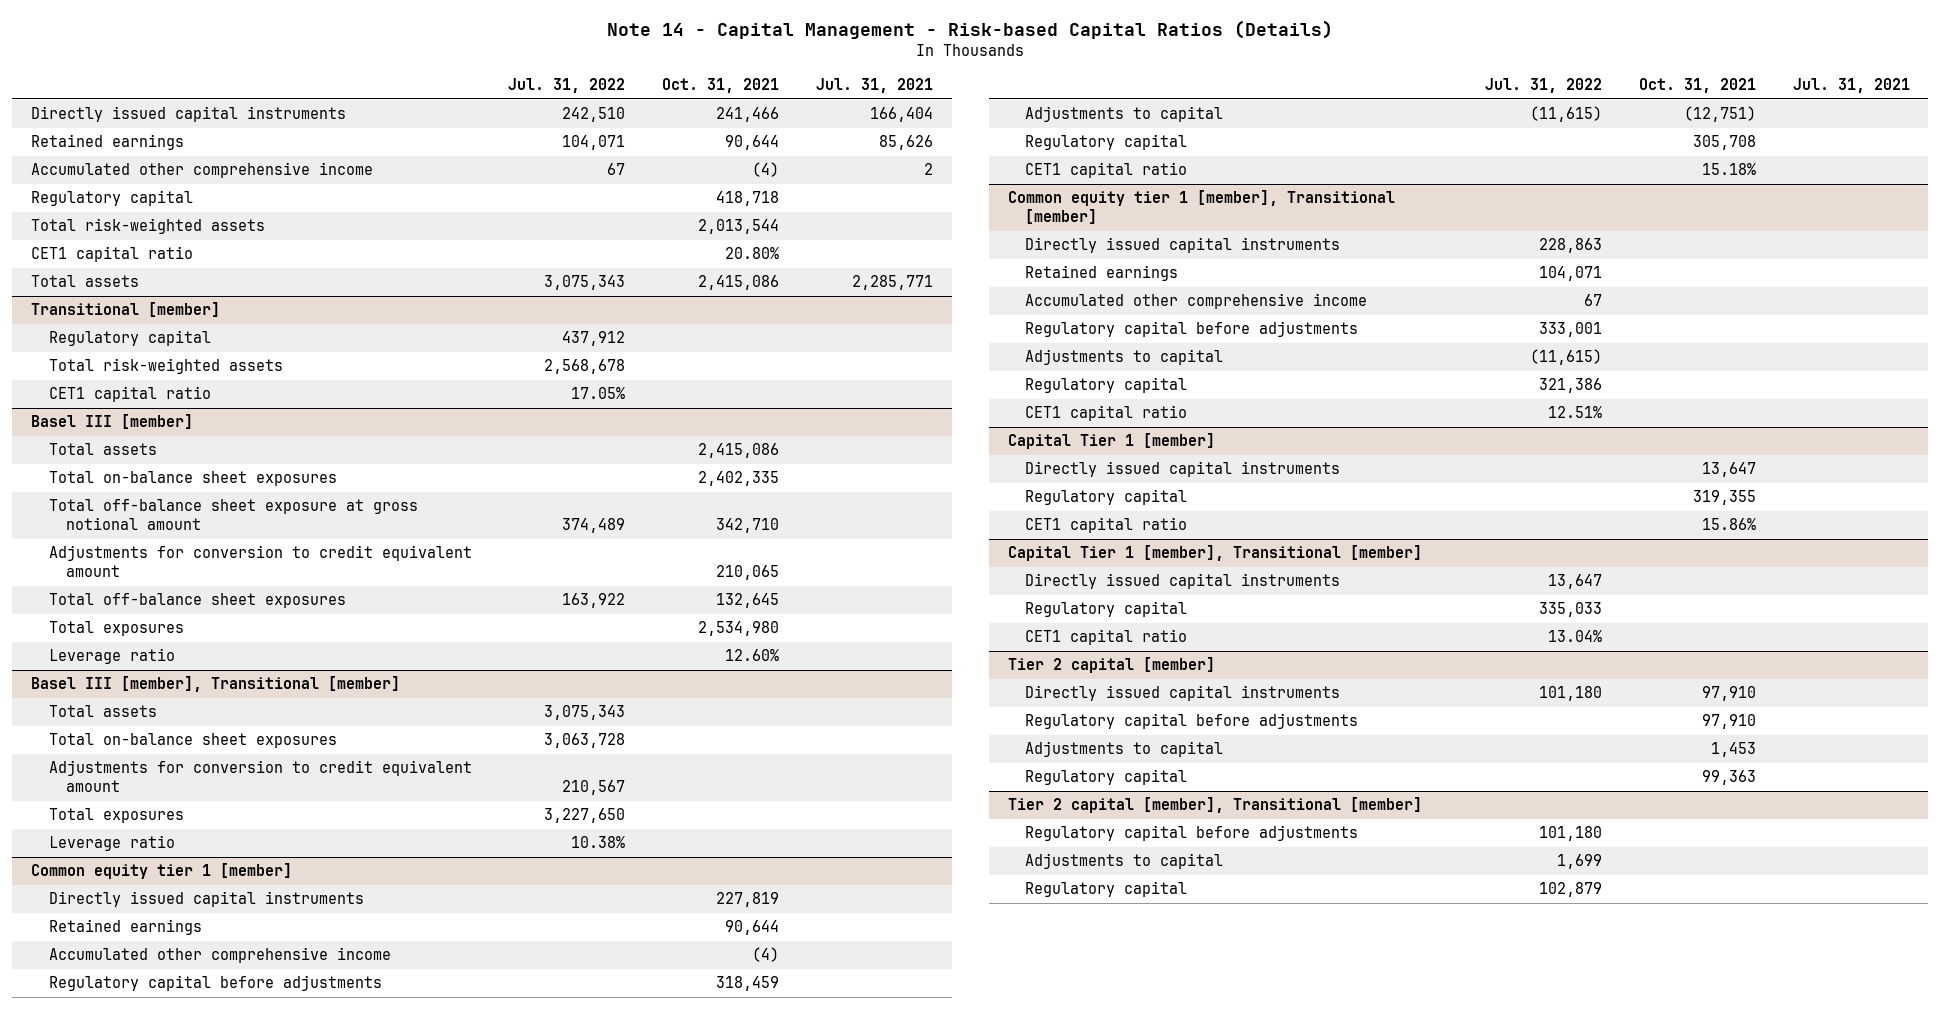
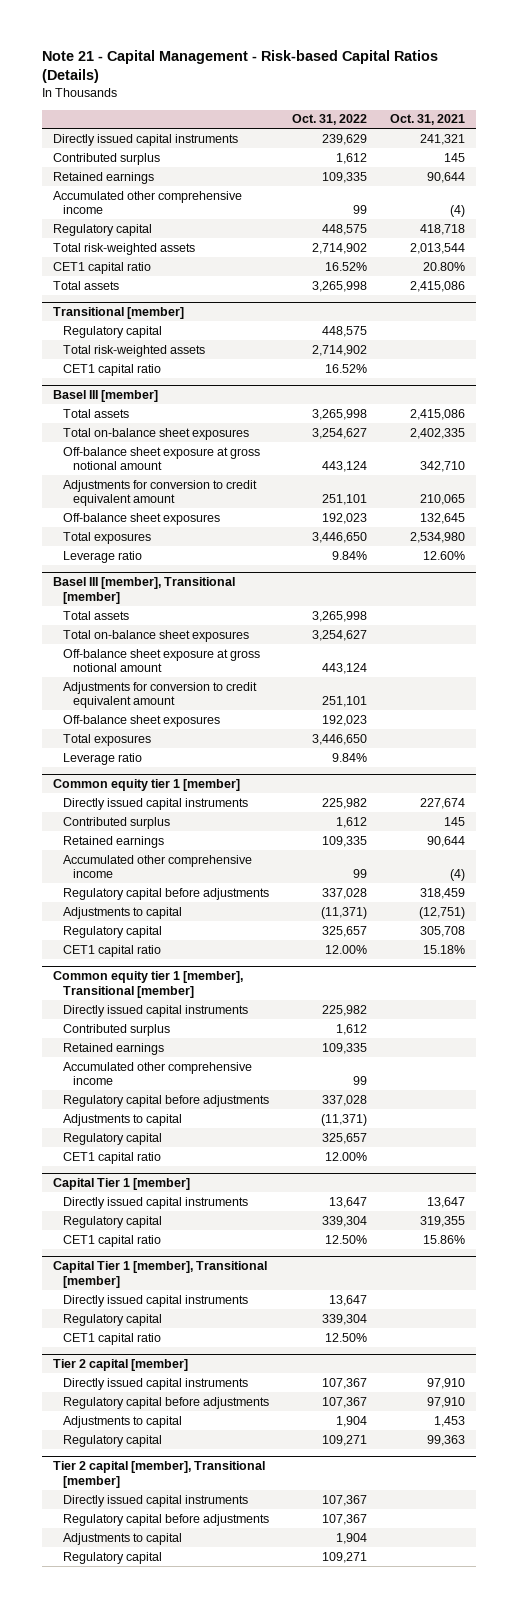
[607,19,1334,39] Note 14 - Capital Management - Risk-based Capital Ratios (Details) -> [41,50,438,84] Note 21 - Capital Management - Risk-based Capital Ratios (Details)
[508,78,626,94] Jul. 31, 2022 -> none
[816,78,934,94] Jul. 31, 2021 -> none
none -> [291,114,367,126] Oct. 31, 2022
[716,107,780,123] 241,466 -> [419,133,465,145] 241,321
none -> [53,152,161,165] Contributed surplus
[48,499,418,531] Total off-balance sheet exposure at gross notional amount -> [62,446,260,471] Off-balance sheet exposure at gross notional amount
[48,593,346,609] Total off-balance sheet exposures -> [62,512,220,525] Off-balance sheet exposures
none -> [62,648,260,673] Off-balance sheet exposure at gross notional amount
none -> [62,714,220,727] Off-balance sheet exposures
[716,892,780,908] 227,819 -> [419,797,465,809] 227,674
none -> [62,816,170,829] Contributed surplus
none -> [62,1023,170,1036] Contributed surplus
none -> [62,1494,248,1507] Directly issued capital instruments

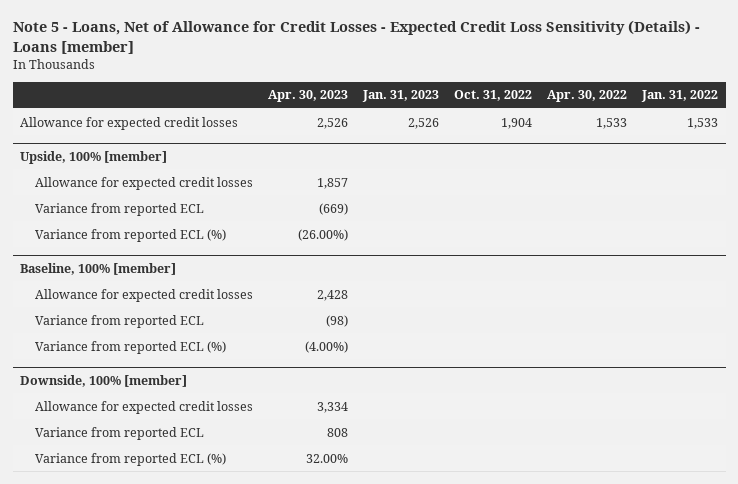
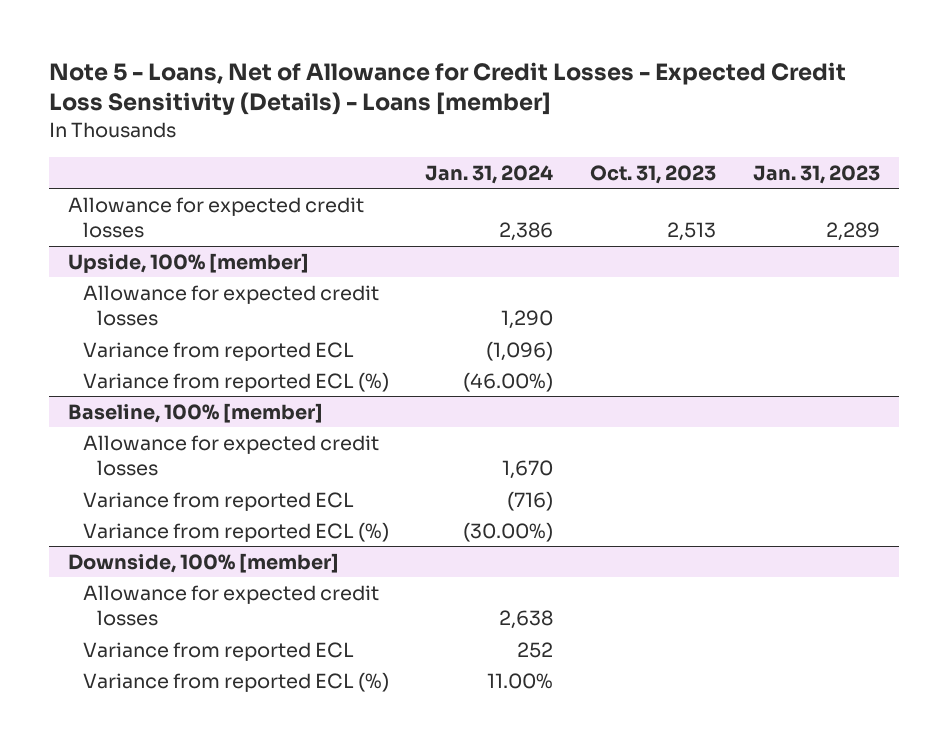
[268,90,349,103] Apr. 30, 2023 -> none
[454,90,533,102] Oct. 31, 2022 -> none
[547,90,628,103] Apr. 30, 2022 -> none
[641,90,719,103] Jan. 31, 2022 -> none
none -> [425,164,554,184] Jan. 31, 2024
none -> [590,164,717,184] Oct. 31, 2023
[408,117,440,129] 2,526 -> [826,222,881,242] 2,289

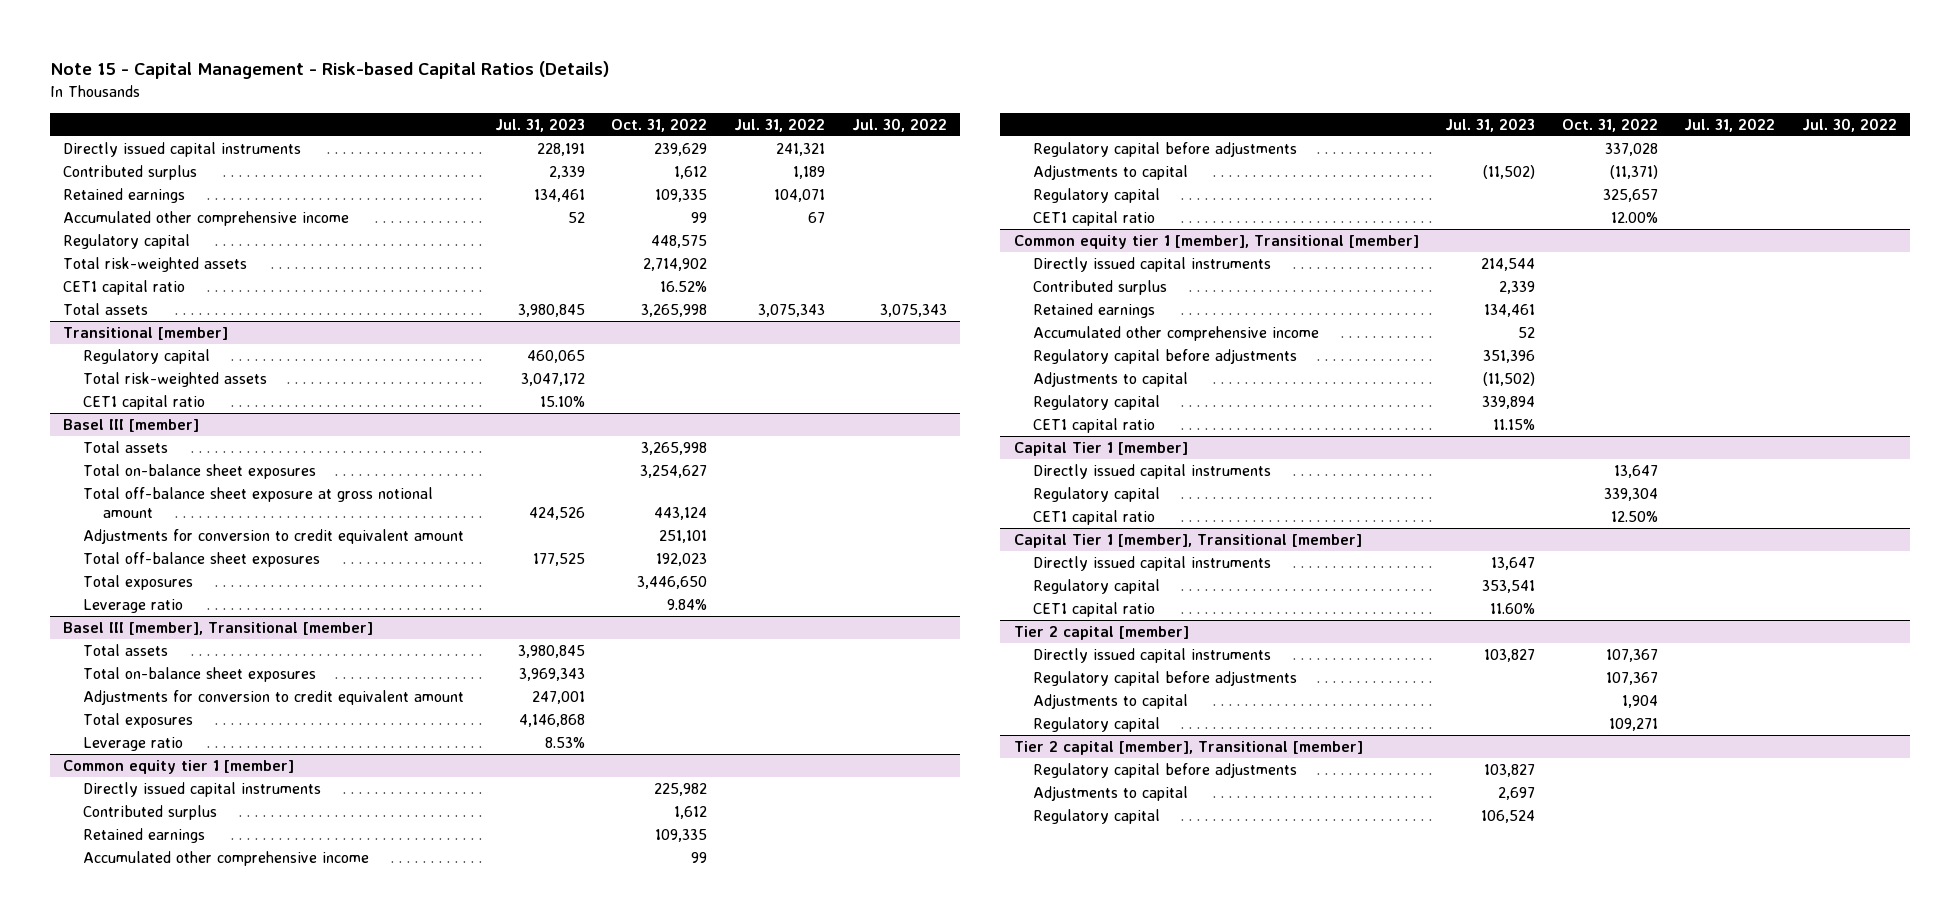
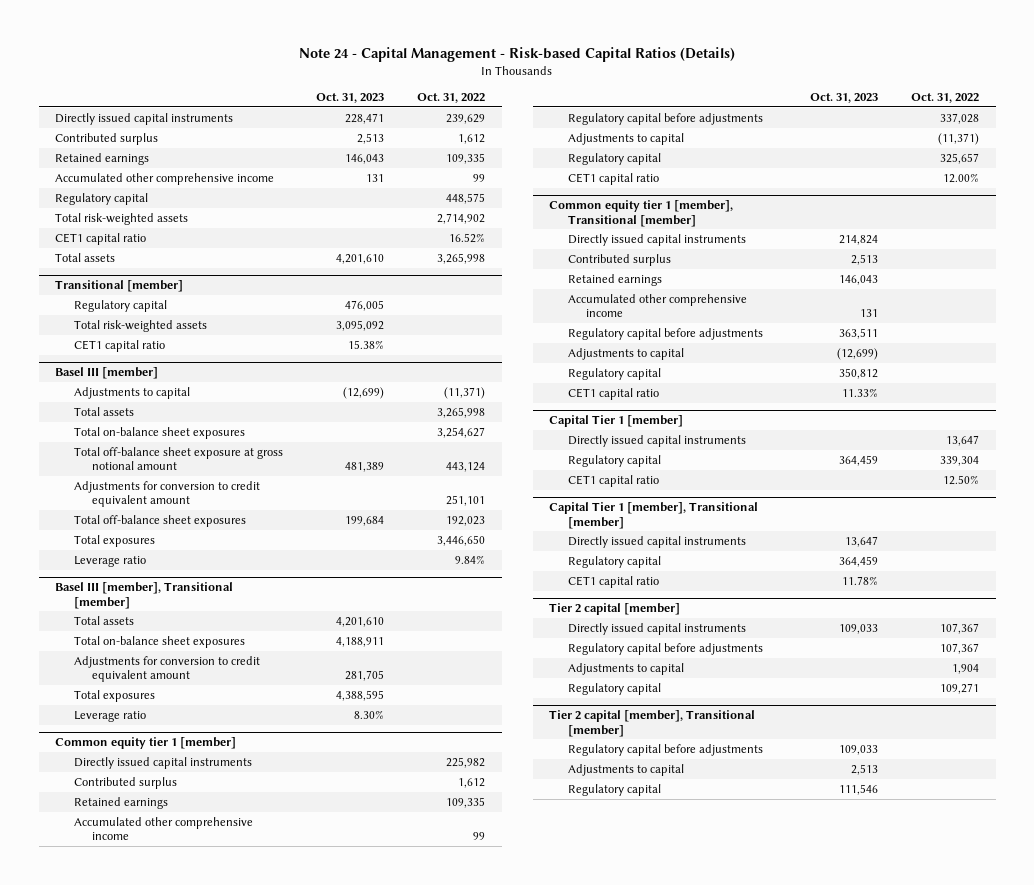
[49,60,609,79] Note 15 - Capital Management - Risk-based Capital Ratios (Details) -> [299,46,736,62] Note 24 - Capital Management - Risk-based Capital Ratios (Details)
[494,117,585,132] Jul. 31, 2023 -> none
[734,117,826,132] Jul. 31, 2022 -> none
[851,117,947,132] Jul. 30, 2022 -> none
none -> [315,92,384,103] Oct. 31, 2023
none -> [73,386,190,399] Adjustments to capital

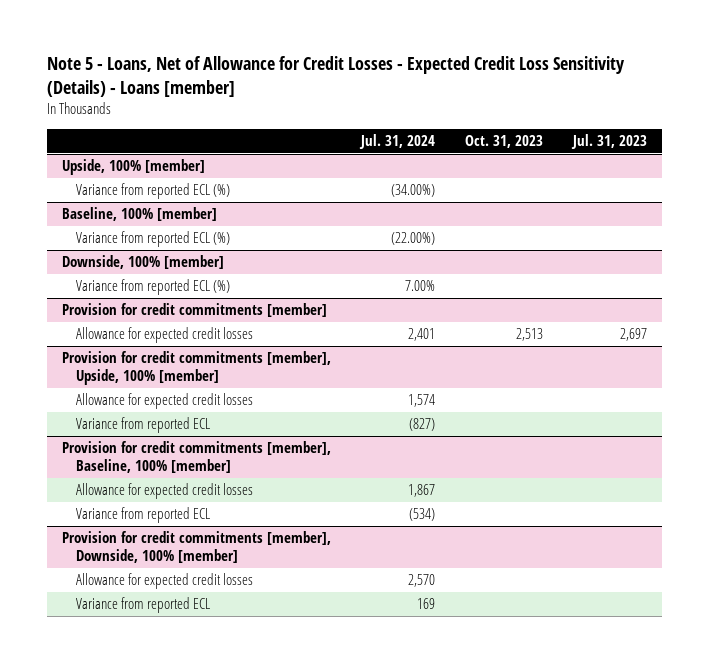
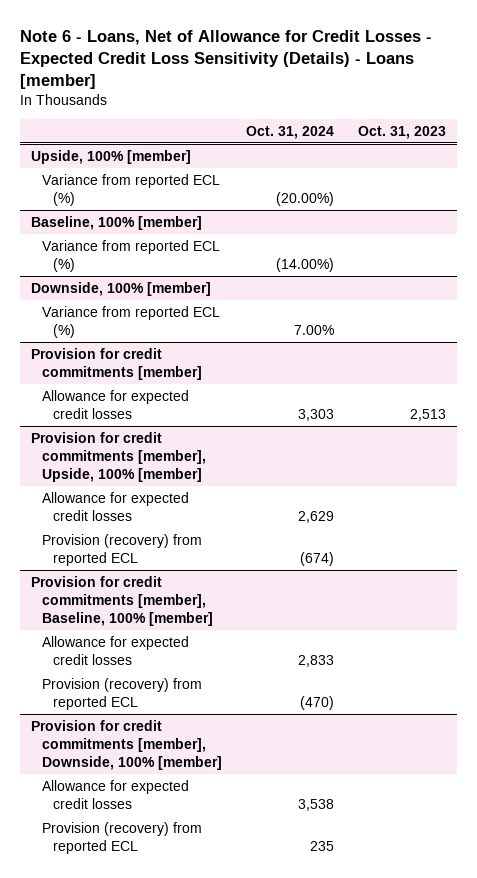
[47,56,626,97] Note 5 - Loans, Net of Allowance for Credit Losses - Expected Credit Loss Sensitivity (Details) - Loans [member] -> [19,29,432,89] Note 6 - Loans, Net of Allowance for Credit Losses - Expected Credit Loss Sensitivity (Details) - Loans [member]
[359,134,436,150] Jul. 31, 2024 -> none
[571,134,648,150] Jul. 31, 2023 -> none
none -> [245,125,334,139] Oct. 31, 2024
[76,417,211,434] Variance from reported ECL -> [42,533,203,566] Provision (recovery) from reported ECL
[76,507,211,524] Variance from reported ECL -> [42,677,203,710] Provision (recovery) from reported ECL
[76,597,211,614] Variance from reported ECL -> [42,821,203,854] Provision (recovery) from reported ECL

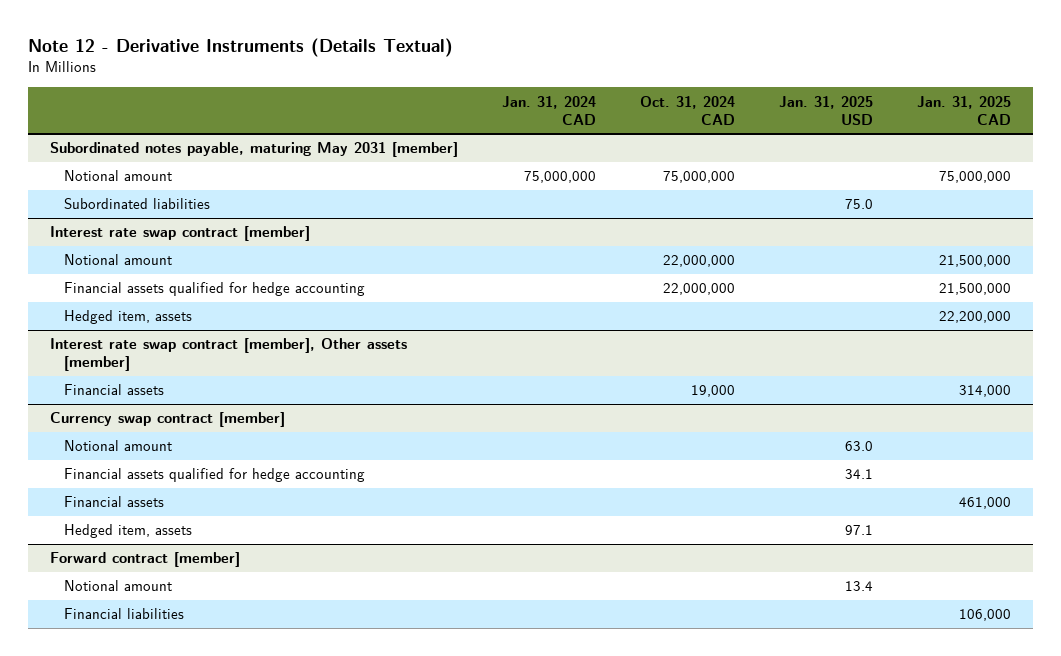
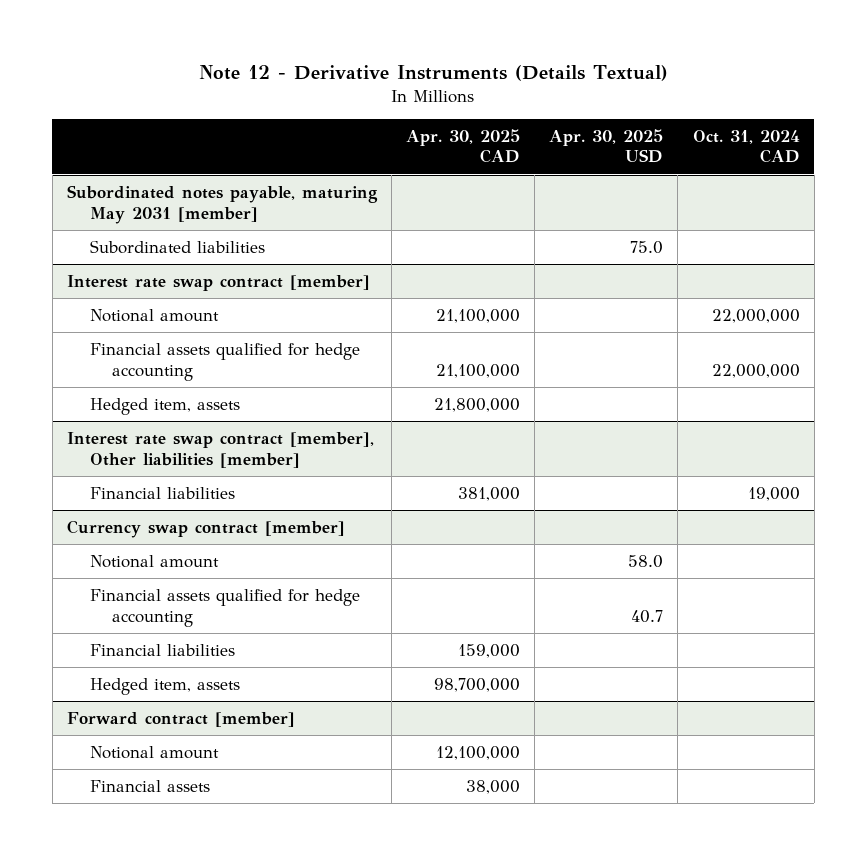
[502,95,597,125] Jan. 31, 2024 CAD -> none
[778,95,873,125] Jan. 31, 2025 USD -> none
[916,95,1011,125] Jan. 31, 2025 CAD -> none
none -> [406,128,521,164] Apr. 30, 2025 CAD
none -> [549,128,664,164] Apr. 30, 2025 USD
[64,170,173,182] Notional amount -> none
[64,384,165,396] Financial assets -> none
[50,338,408,372] Interest rate swap contract [member], Other assets [member] -> [66,432,374,468] Interest rate swap contract [member], Other liabilities [member]
none -> [89,487,235,500] Financial liabilities
[64,496,165,508] Financial assets -> none
none -> [89,644,235,657] Financial liabilities
[64,608,185,620] Financial liabilities -> none
none -> [89,780,210,793] Financial assets

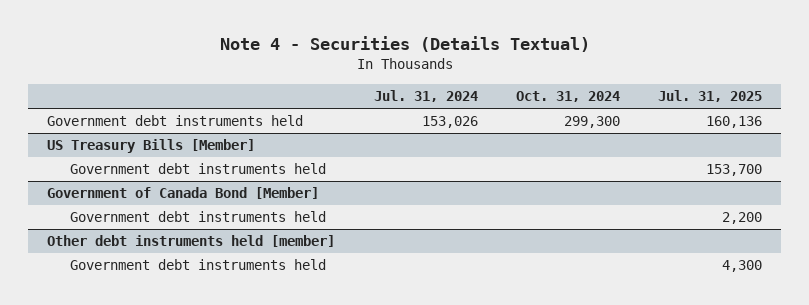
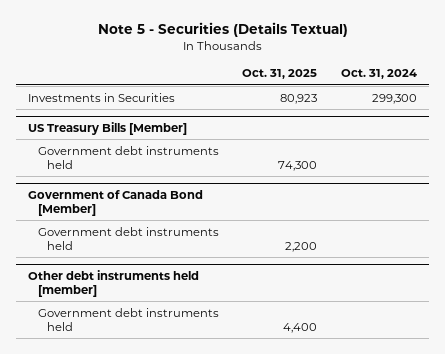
[219,36,590,53] Note 4 - Securities (Details Textual) -> [97,22,348,38] Note 5 - Securities (Details Textual)
[373,89,478,102] Jul. 31, 2024 -> none
[658,89,763,102] Jul. 31, 2025 -> none
none -> [242,69,318,80] Oct. 31, 2025
[47,115,304,127] Government debt instruments held -> [28,92,176,102] Investments in Securities

